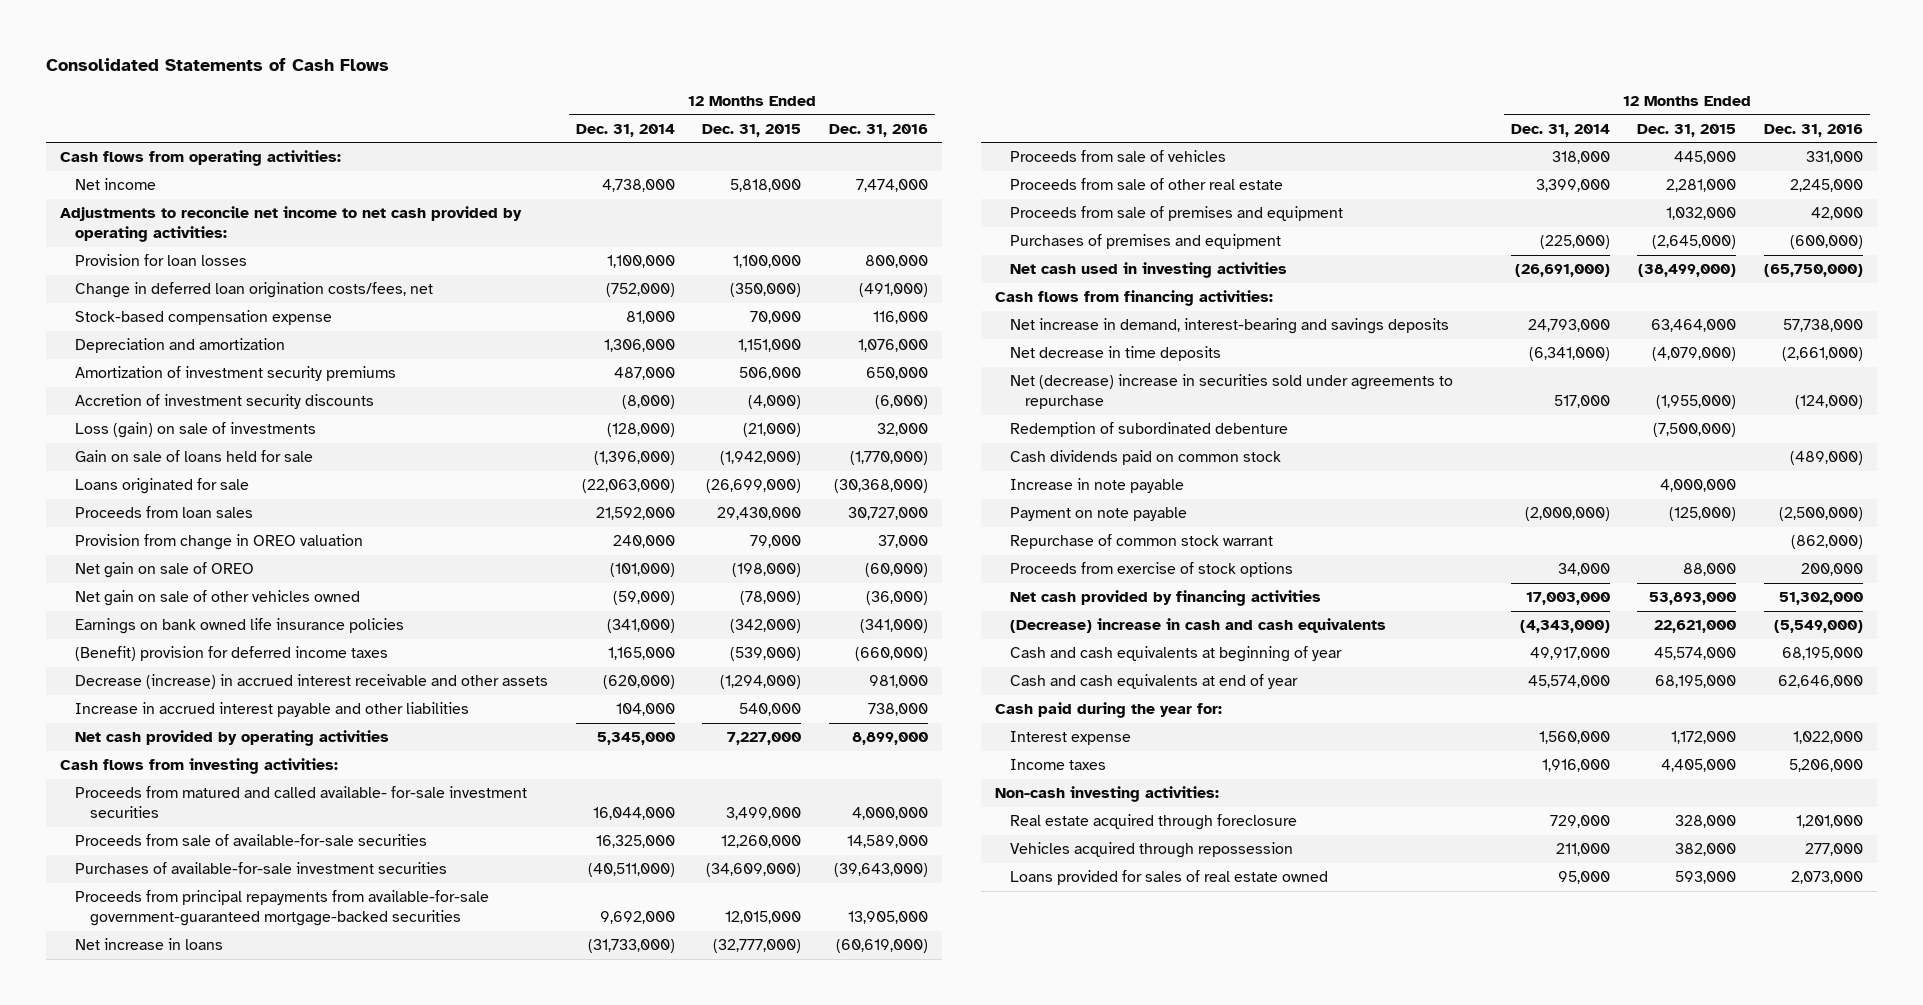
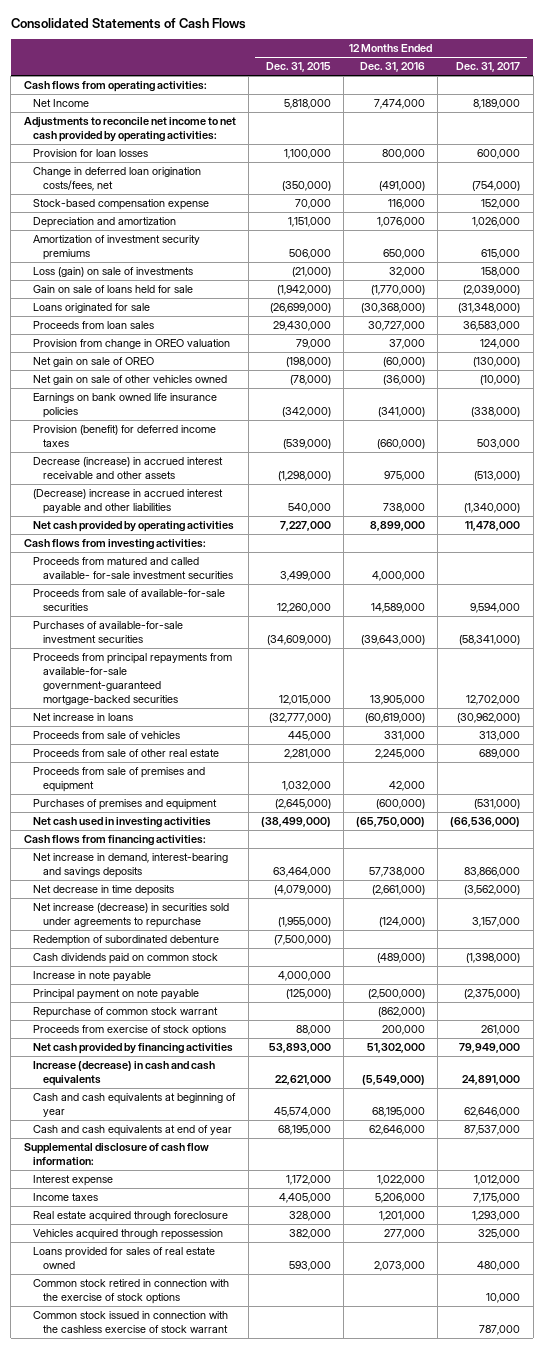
[575,123,675,137] Dec. 31, 2014 -> none
none -> [456,62,521,73] Dec. 31, 2017
[75,178,157,191] Net income -> [33,99,90,108] Net Income
[75,394,375,410] Accretion of investment security discounts -> none
[75,646,389,662] (Benefit) provision for deferred income taxes -> [33,425,217,447] Provision (benefit) for deferred income taxes
[720,675,802,690] (1,294,000) -> [277,470,331,481] (1,298,000)
[868,675,928,689] 981,000 -> [384,470,426,481] 975,000
[75,702,470,718] Increase in accrued interest payable and other liabilities -> [33,489,224,514] (Decrease) increase in accrued interest payable and other liabilities
[1010,374,1454,410] Net (decrease) increase in securities sold under agreements to repurchase -> [33,903,230,928] Net increase (decrease) in securities sold under agreements to repurchase
[1010,507,1188,522] Payment on note payable -> [33,989,200,1001] Principal payment on note payable
[1010,618,1387,634] (Decrease) increase in cash and cash equivalents -> [33,1061,216,1086] Increase (decrease) in cash and cash equivalents
[995,702,1223,719] Cash paid during the year for: -> none
none -> [23,1143,209,1165] Supplemental disclosure of cash flow information:
[995,786,1220,803] Non-cash investing activities: -> none
none -> [33,1279,230,1304] Common stock retired in connection with the exercise of stock options
none -> [33,1311,229,1333] Common stock issued in connection with the cashless exercise of stock warrant

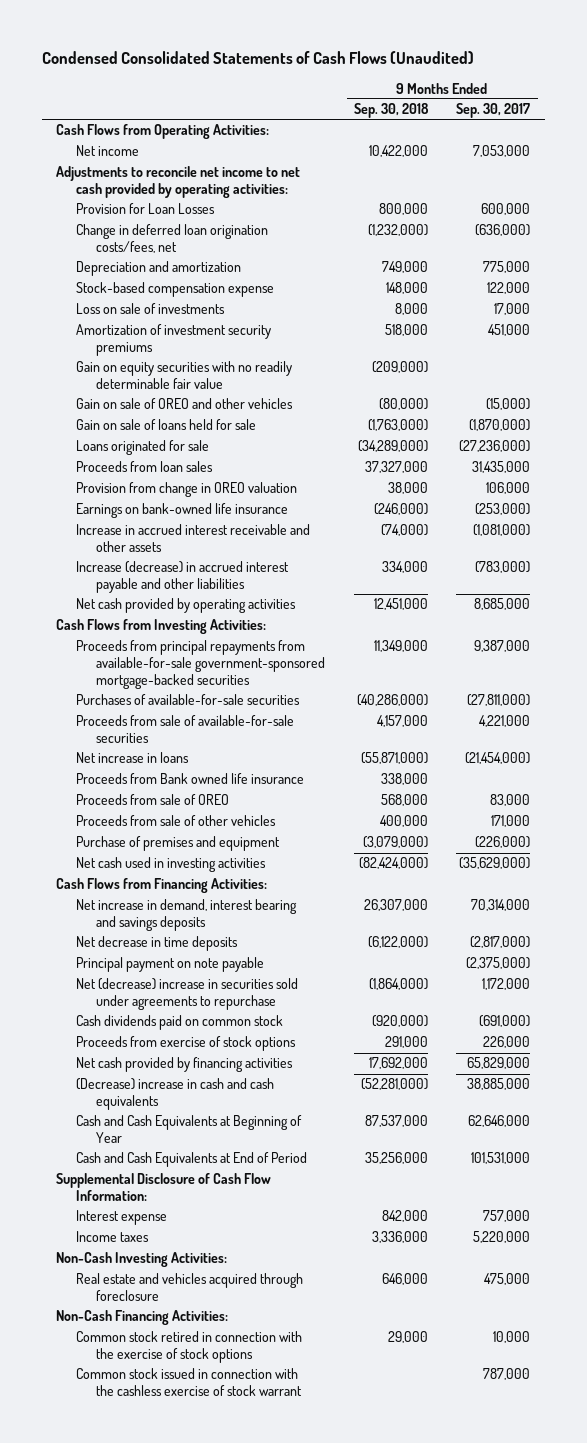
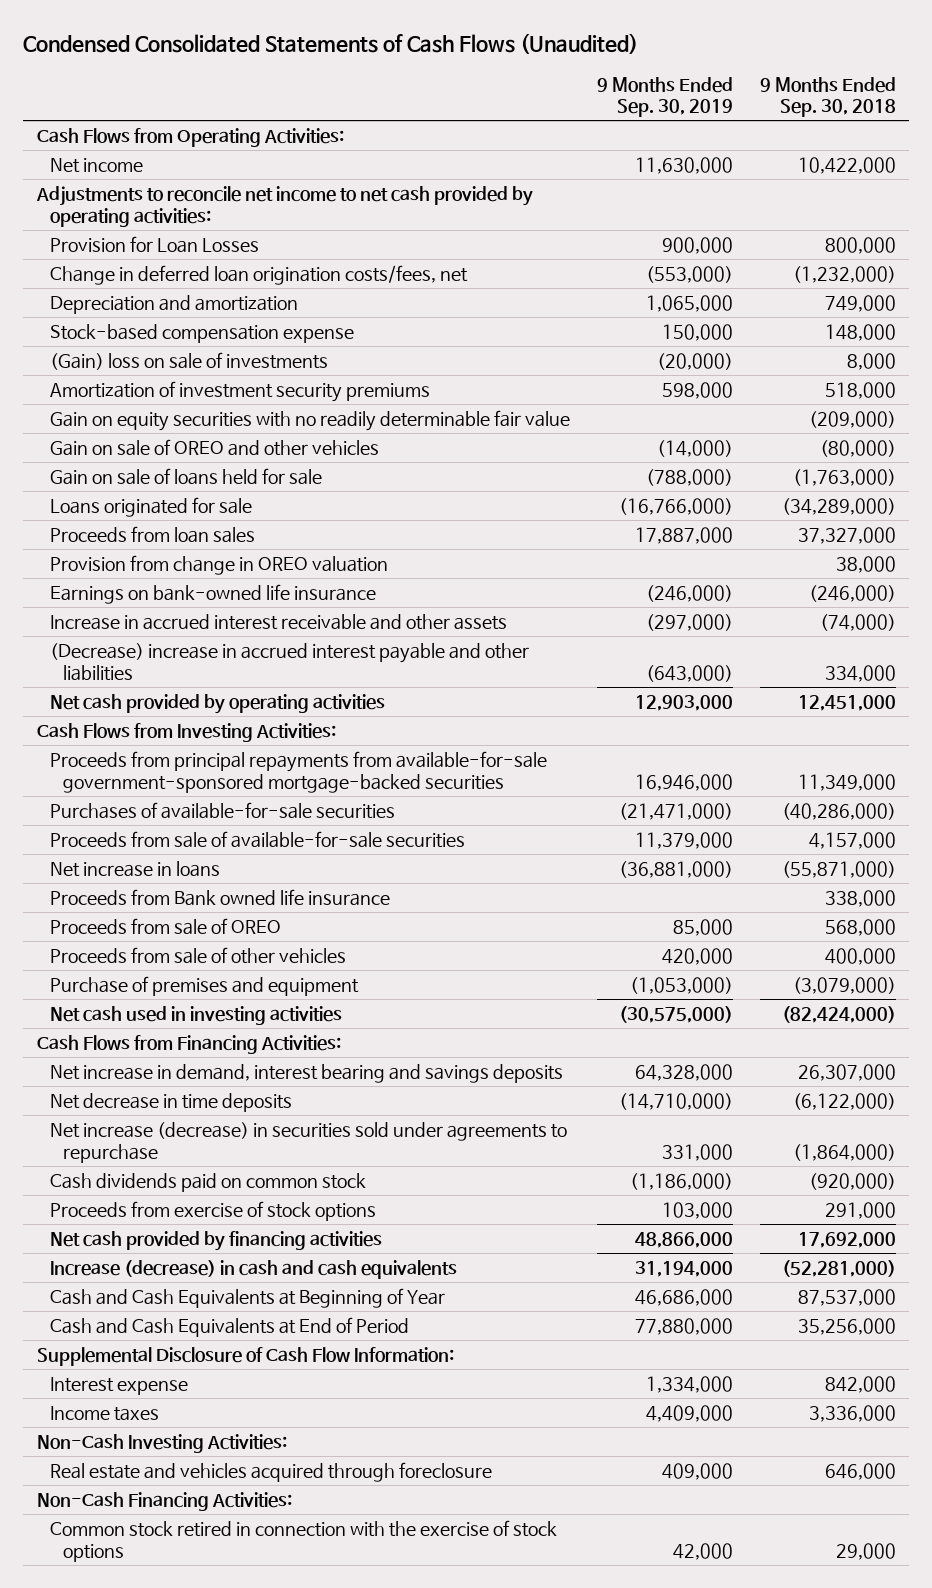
[456,103,531,119] Sep. 30, 2017 -> none
none -> [596,76,733,118] 9 Months Ended Sep. 30, 2019
[76,303,226,315] Loss on sale of investments -> [49,352,328,371] (Gain) loss on sale of investments
[76,561,290,594] Increase (decrease) in accrued interest payable and other liabilities -> [49,643,529,681] (Decrease) increase in accrued interest payable and other liabilities
[76,957,265,973] Principal payment on note payable -> none
[76,978,299,1011] Net (decrease) increase in securities sold under agreements to repurchase -> [49,1122,567,1163] Net increase (decrease) in securities sold under agreements to repurchase
[76,1078,275,1111] (Decrease) increase in cash and cash equivalents -> [49,1260,457,1280] Increase (decrease) in cash and cash equivalents
[76,1368,303,1397] Common stock issued in connection with the cashless exercise of stock warrant -> none

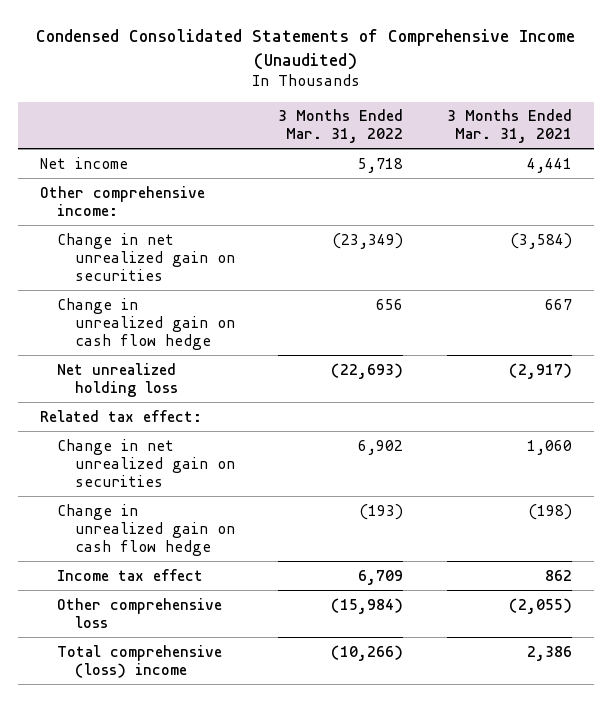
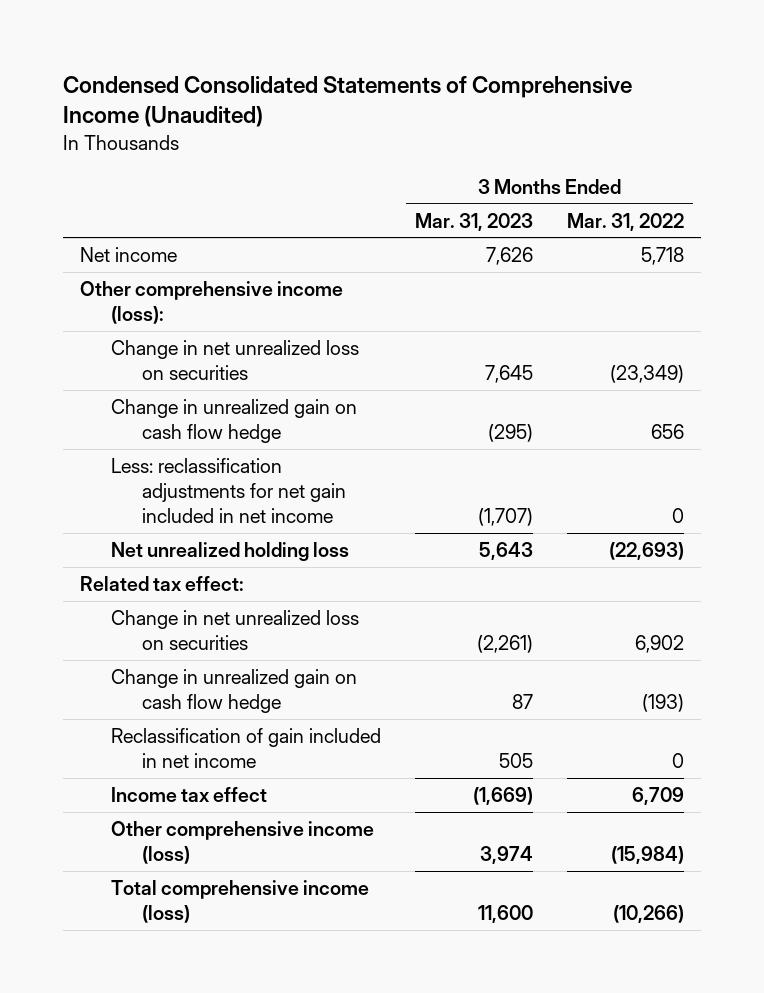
[447,109,573,144] 3 Months Ended Mar. 31, 2021 -> none
none -> [414,212,533,231] Mar. 31, 2023
[40,185,206,216] Other comprehensive income: -> [79,281,343,324] Other comprehensive income (loss):
[57,232,235,281] Change in net unrealized gain on securities -> [110,340,359,380] Change in net unrealized loss on securities
none -> [110,458,346,523] Less: reclassification adjustments for net gain included in net income
[57,438,235,487] Change in net unrealized gain on securities -> [110,610,359,650] Change in net unrealized loss on securities
none -> [110,728,381,768] Reclassification of gain included in net income
[57,597,223,628] Other comprehensive loss -> [110,821,374,864] Other comprehensive income (loss)
[57,644,223,678] Total comprehensive (loss) income -> [110,880,369,923] Total comprehensive income (loss)

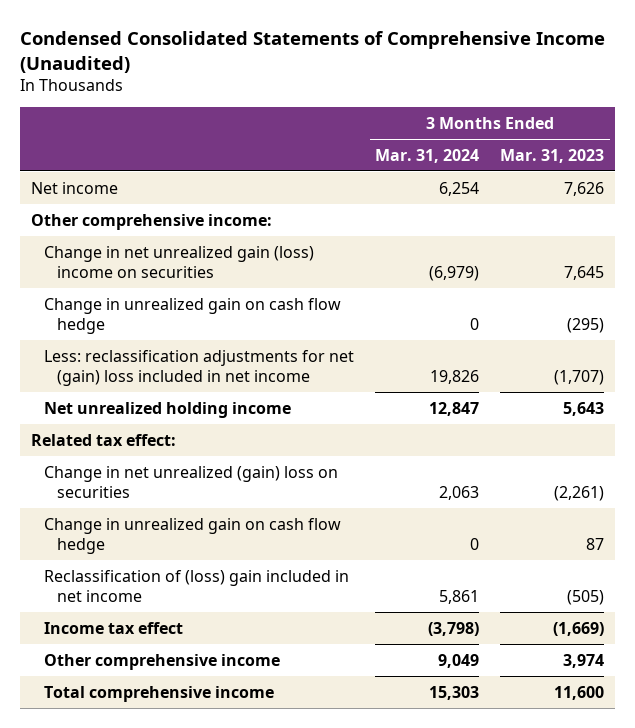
[567,212,685,231] Mar. 31, 2022 -> none
none -> [375,148,480,163] Mar. 31, 2024
[79,281,343,324] Other comprehensive income (loss): -> [30,213,272,230] Other comprehensive income:
[110,340,359,380] Change in net unrealized loss on securities -> [43,245,314,279] Change in net unrealized gain (loss) income on securities
[110,458,346,523] Less: reclassification adjustments for net gain included in net income -> [43,349,354,387] Less: reclassification adjustments for net (gain) loss included in net income
[110,542,349,562] Net unrealized holding loss -> [43,401,291,418] Net unrealized holding income
[110,610,359,650] Change in net unrealized loss on securities -> [43,465,338,499] Change in net unrealized (gain) loss on securities
[110,728,381,768] Reclassification of gain included in net income -> [43,569,349,603] Reclassification of (loss) gain included in net income
[498,752,533,768] 505 -> [567,590,605,606] (505)
[110,821,374,864] Other comprehensive income (loss) -> [43,653,280,670] Other comprehensive income
[110,880,369,923] Total comprehensive income (loss) -> [43,685,274,702] Total comprehensive income

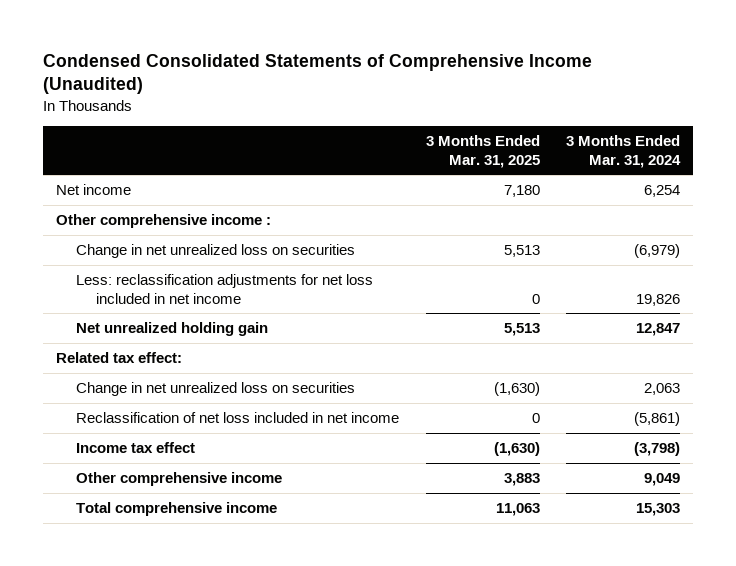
[500,148,605,163] Mar. 31, 2023 -> none
none -> [425,134,540,168] 3 Months Ended Mar. 31, 2025
[43,297,341,335] Change in unrealized gain on cash flow hedge -> none
[30,213,272,230] Other comprehensive income: -> [56,214,272,229] Other comprehensive income :
[43,245,314,279] Change in net unrealized gain (loss) income on securities -> [76,244,356,259] Change in net unrealized loss on securities
[43,349,354,387] Less: reclassification adjustments for net (gain) loss included in net income -> [76,274,374,304] Less: reclassification adjustments for net loss included in net income
[43,401,291,418] Net unrealized holding income -> [76,322,269,337] Net unrealized holding gain
[43,517,341,555] Change in unrealized gain on cash flow hedge -> none
[43,465,338,499] Change in net unrealized (gain) loss on securities -> [76,382,356,397] Change in net unrealized loss on securities
[43,569,349,603] Reclassification of (loss) gain included in net income -> [76,412,400,424] Reclassification of net loss included in net income
[439,590,480,605] 5,861 -> [634,412,681,427] (5,861)

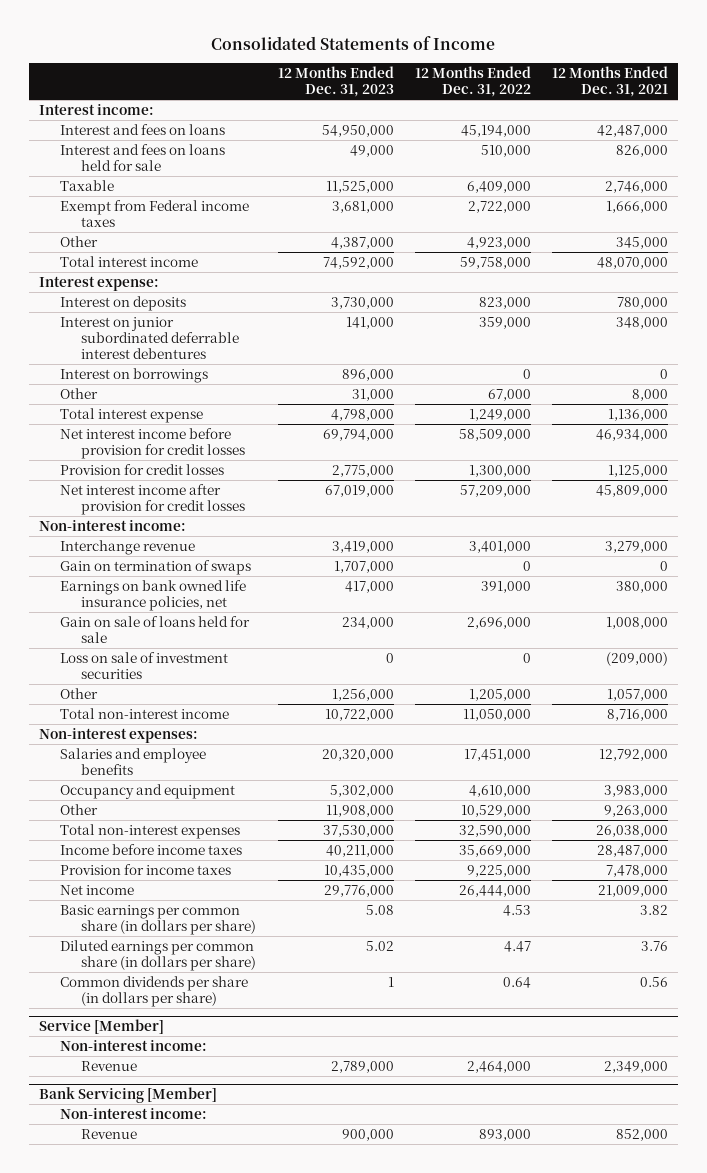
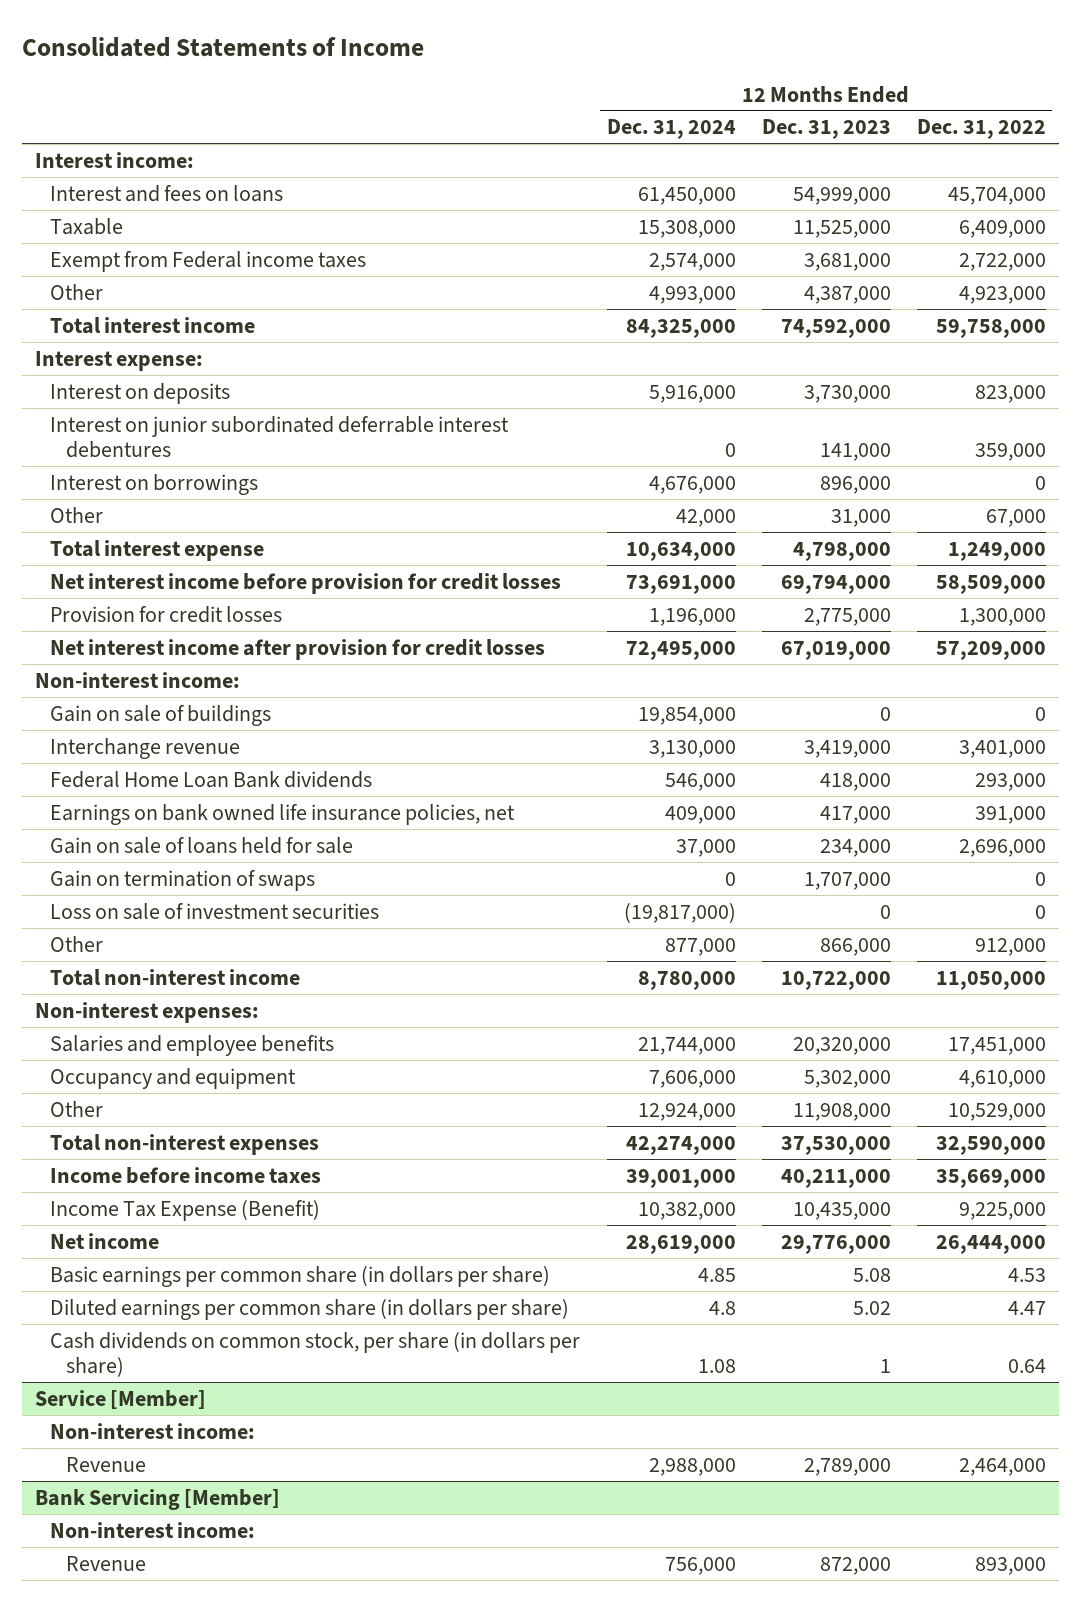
[551,65,668,98] 12 Months Ended Dec. 31, 2021 -> none
none -> [606,119,736,140] Dec. 31, 2024
[60,143,226,172] Interest and fees on loans held for sale -> none
[321,124,394,137] 54,950,000 -> [792,186,891,205] 54,999,000
[460,124,531,137] 45,194,000 -> [947,186,1046,205] 45,704,000
none -> [50,704,272,726] Gain on sale of buildings
none -> [50,770,373,788] Federal Home Loan Bank dividends
[60,559,252,575] Gain on termination of swaps -> [50,869,316,891] Gain on termination of swaps
[331,688,394,701] 1,256,000 -> [819,937,891,956] 866,000
[468,688,531,701] 1,205,000 -> [974,937,1046,956] 912,000
[60,863,232,875] Provision for income taxes -> [50,1199,321,1221] Income Tax Expense (Benefit)
[60,975,249,1008] Common dividends per share (in dollars per share) -> [50,1331,581,1378] Cash dividends on common stock, per share (in dollars per share)
[341,1128,394,1141] 900,000 -> [819,1556,891,1575] 872,000

